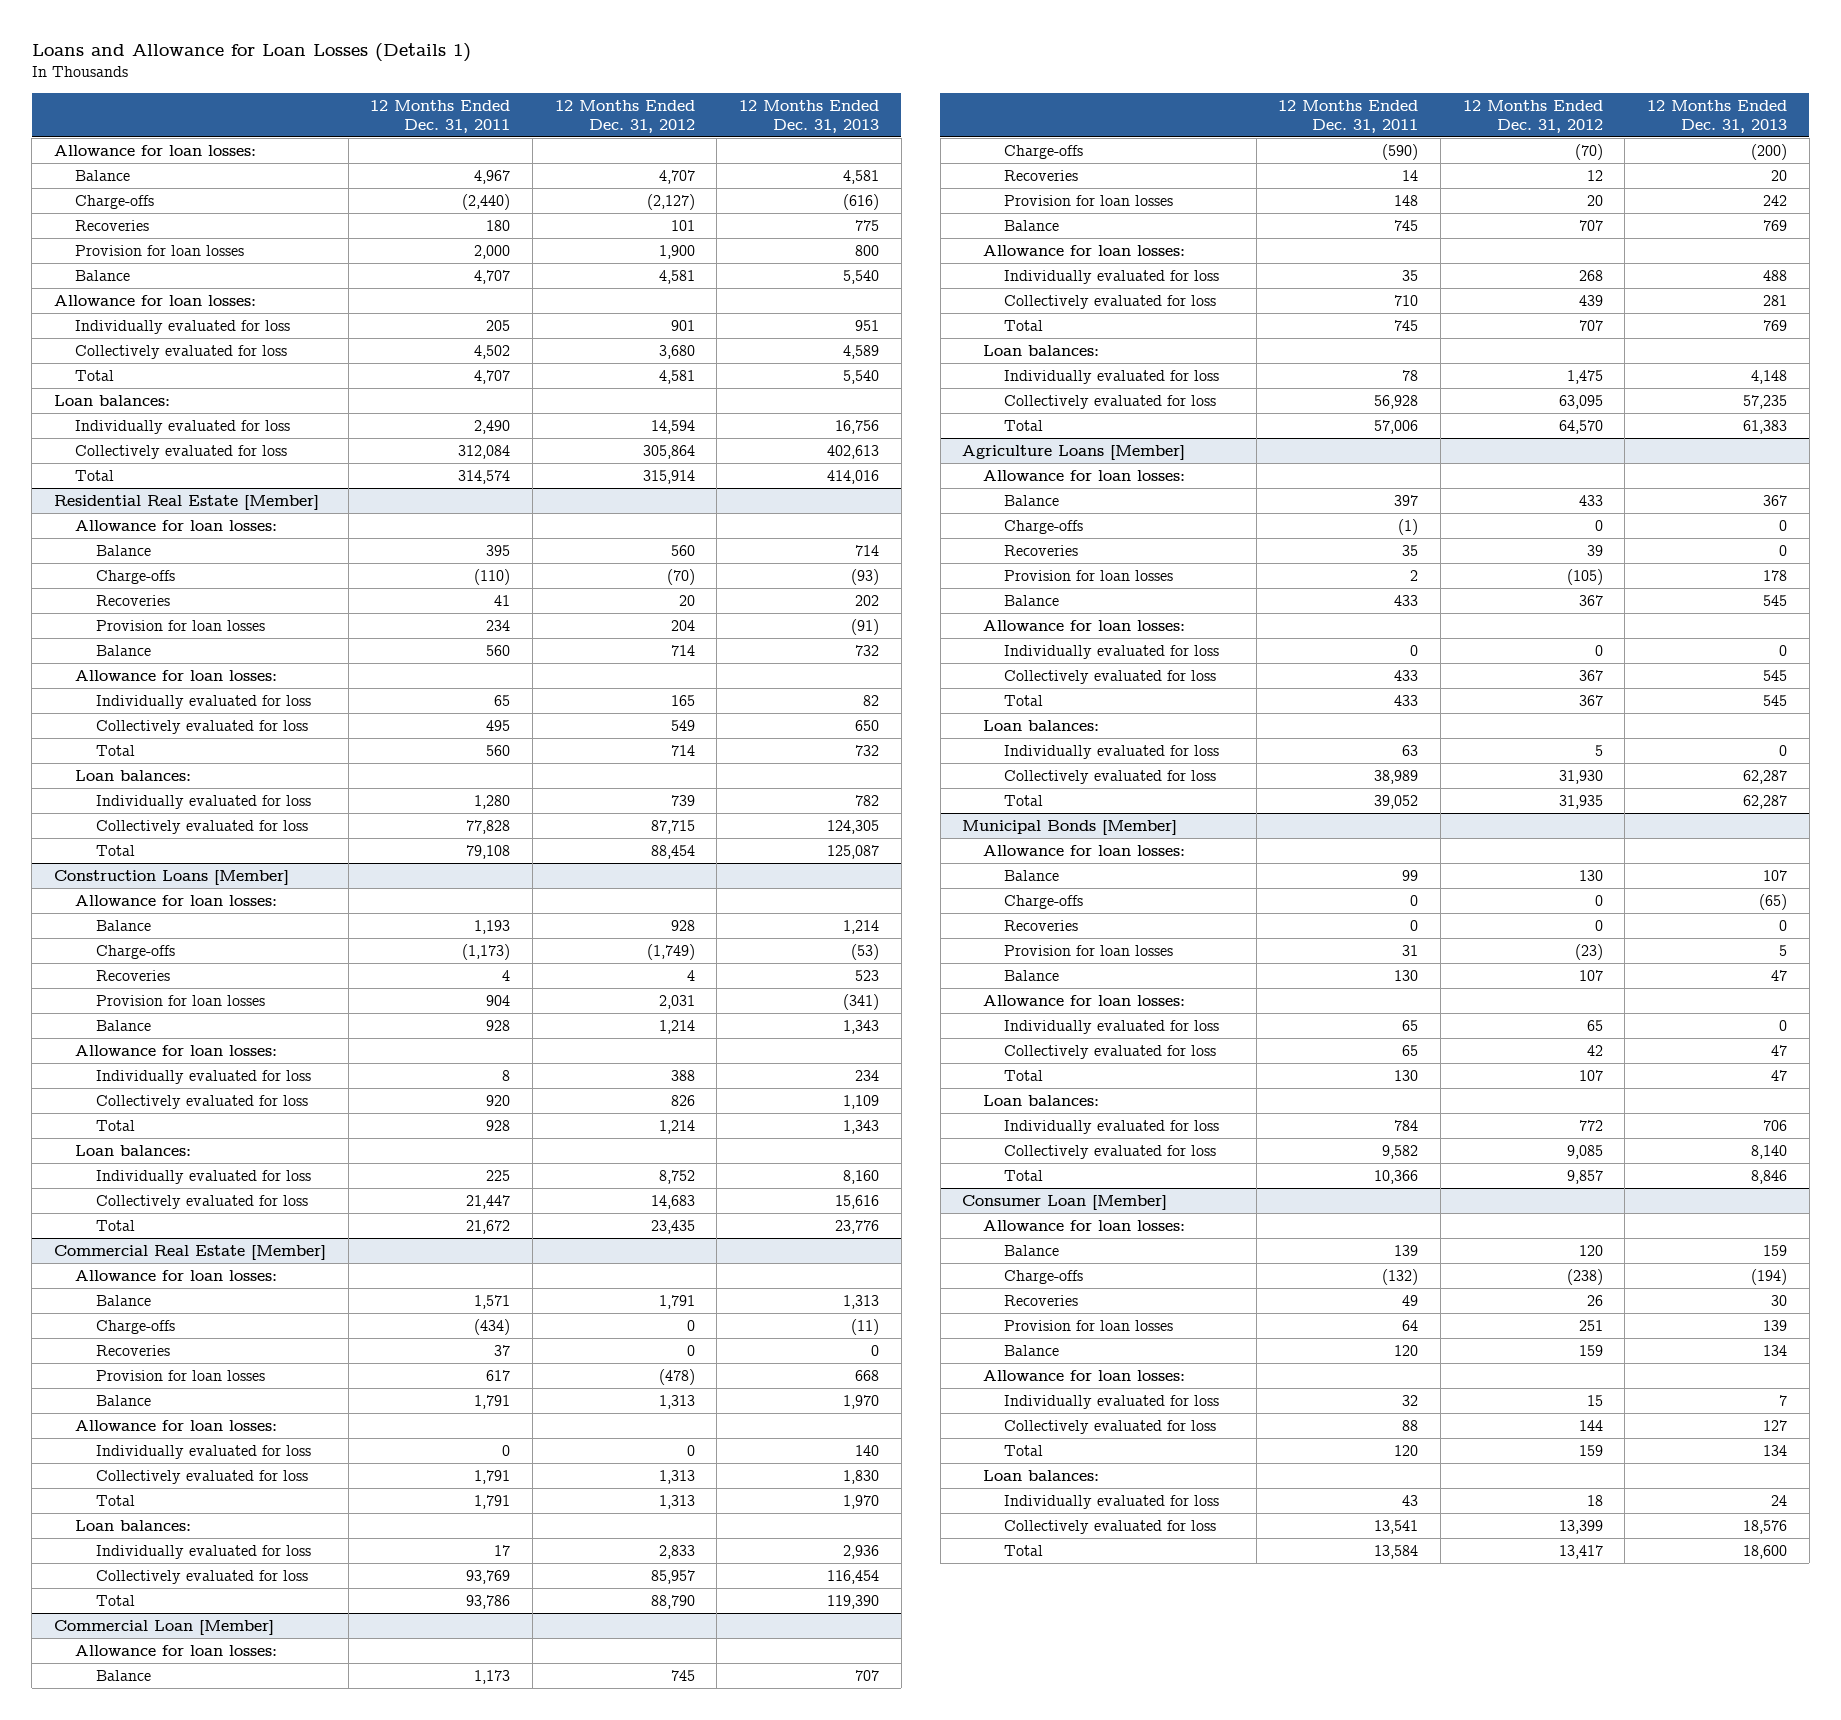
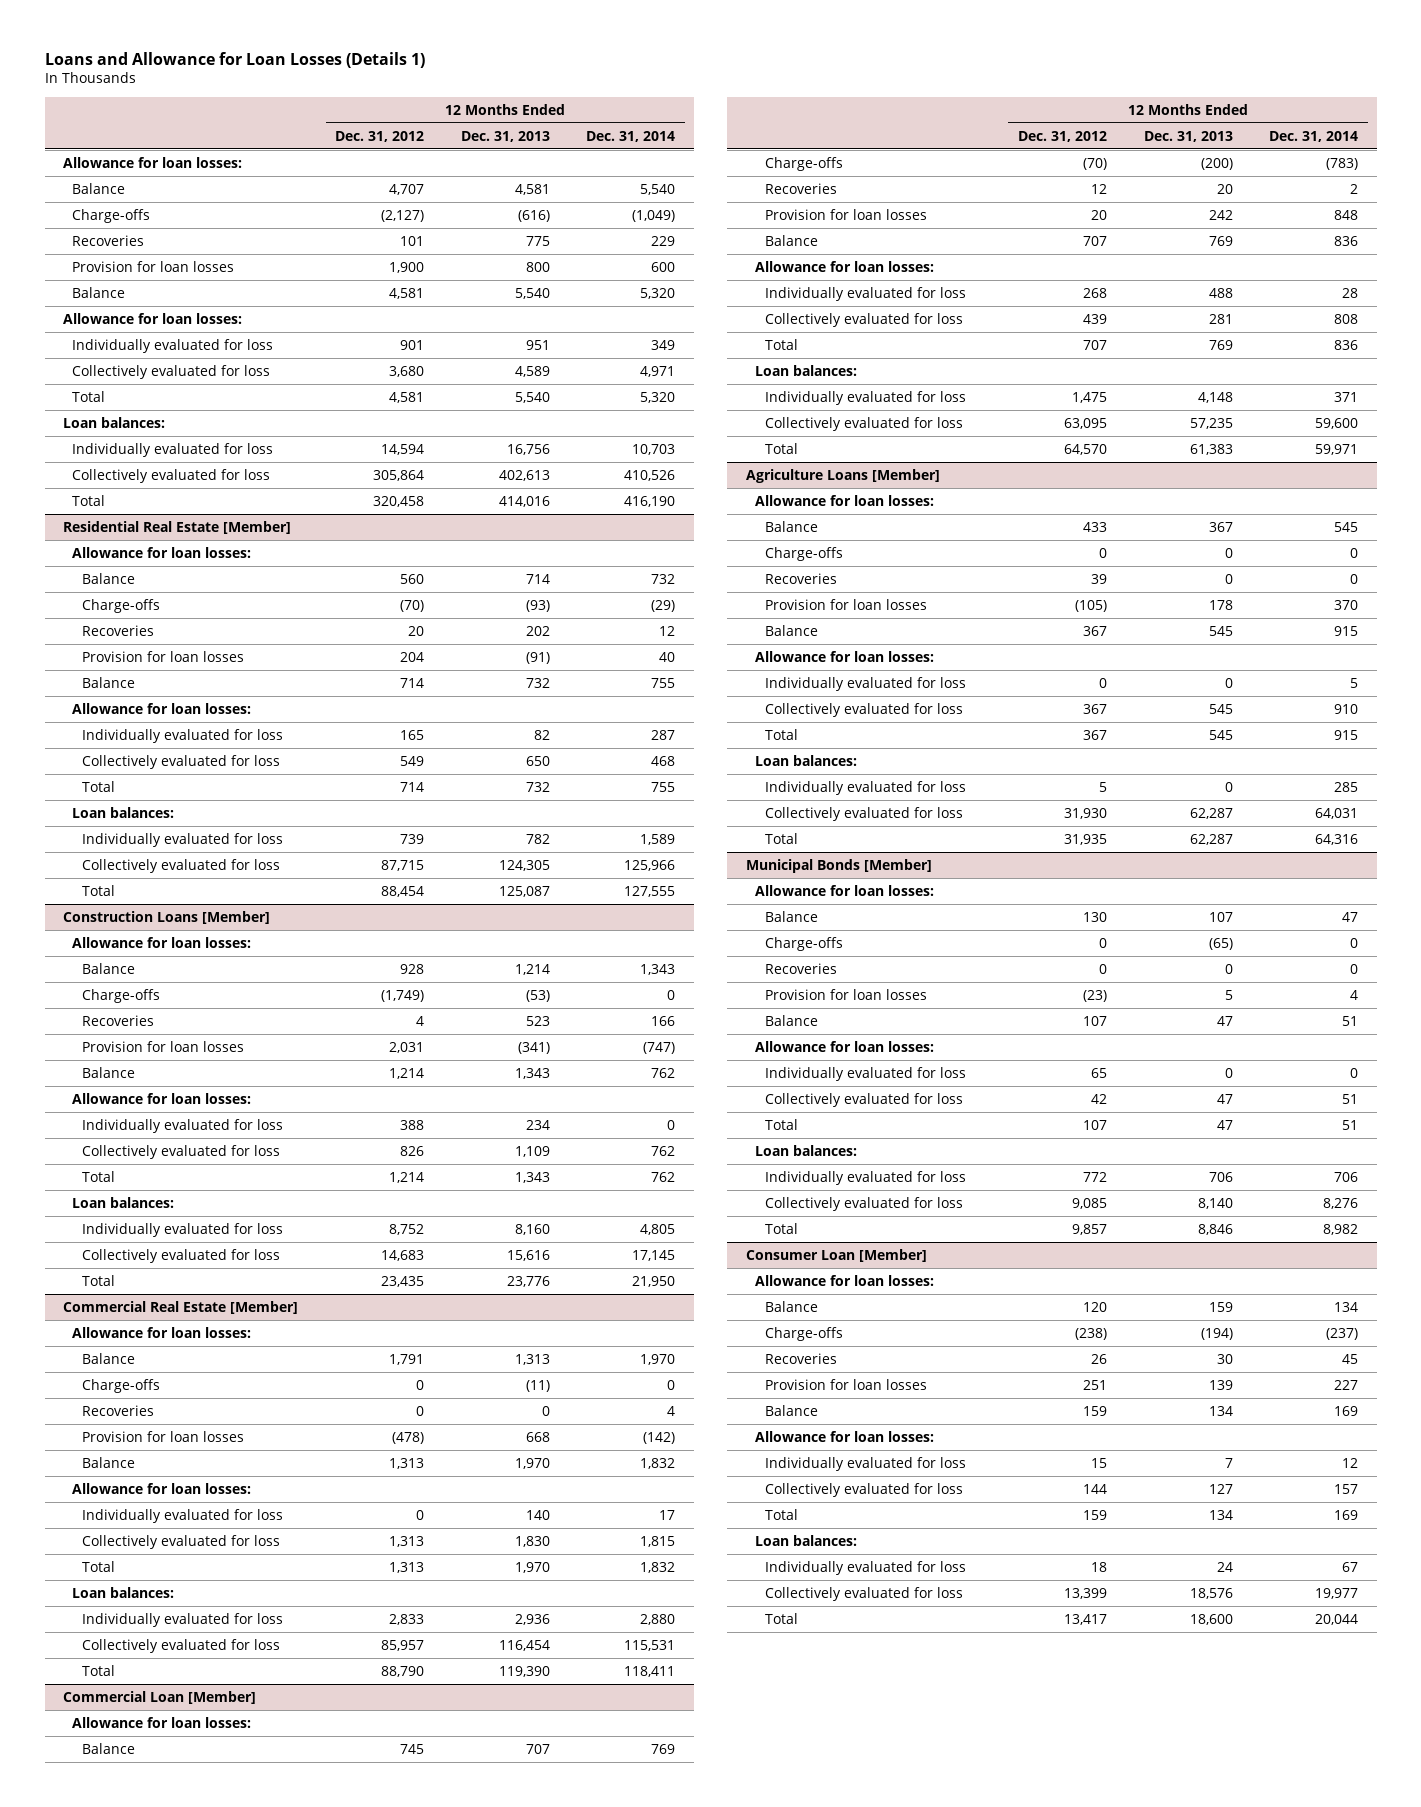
[370,99,511,133] 12 Months Ended Dec. 31, 2011 -> none
none -> [586,130,676,142] Dec. 31, 2014
[642,469,695,484] 315,914 -> [372,495,424,507] 320,458

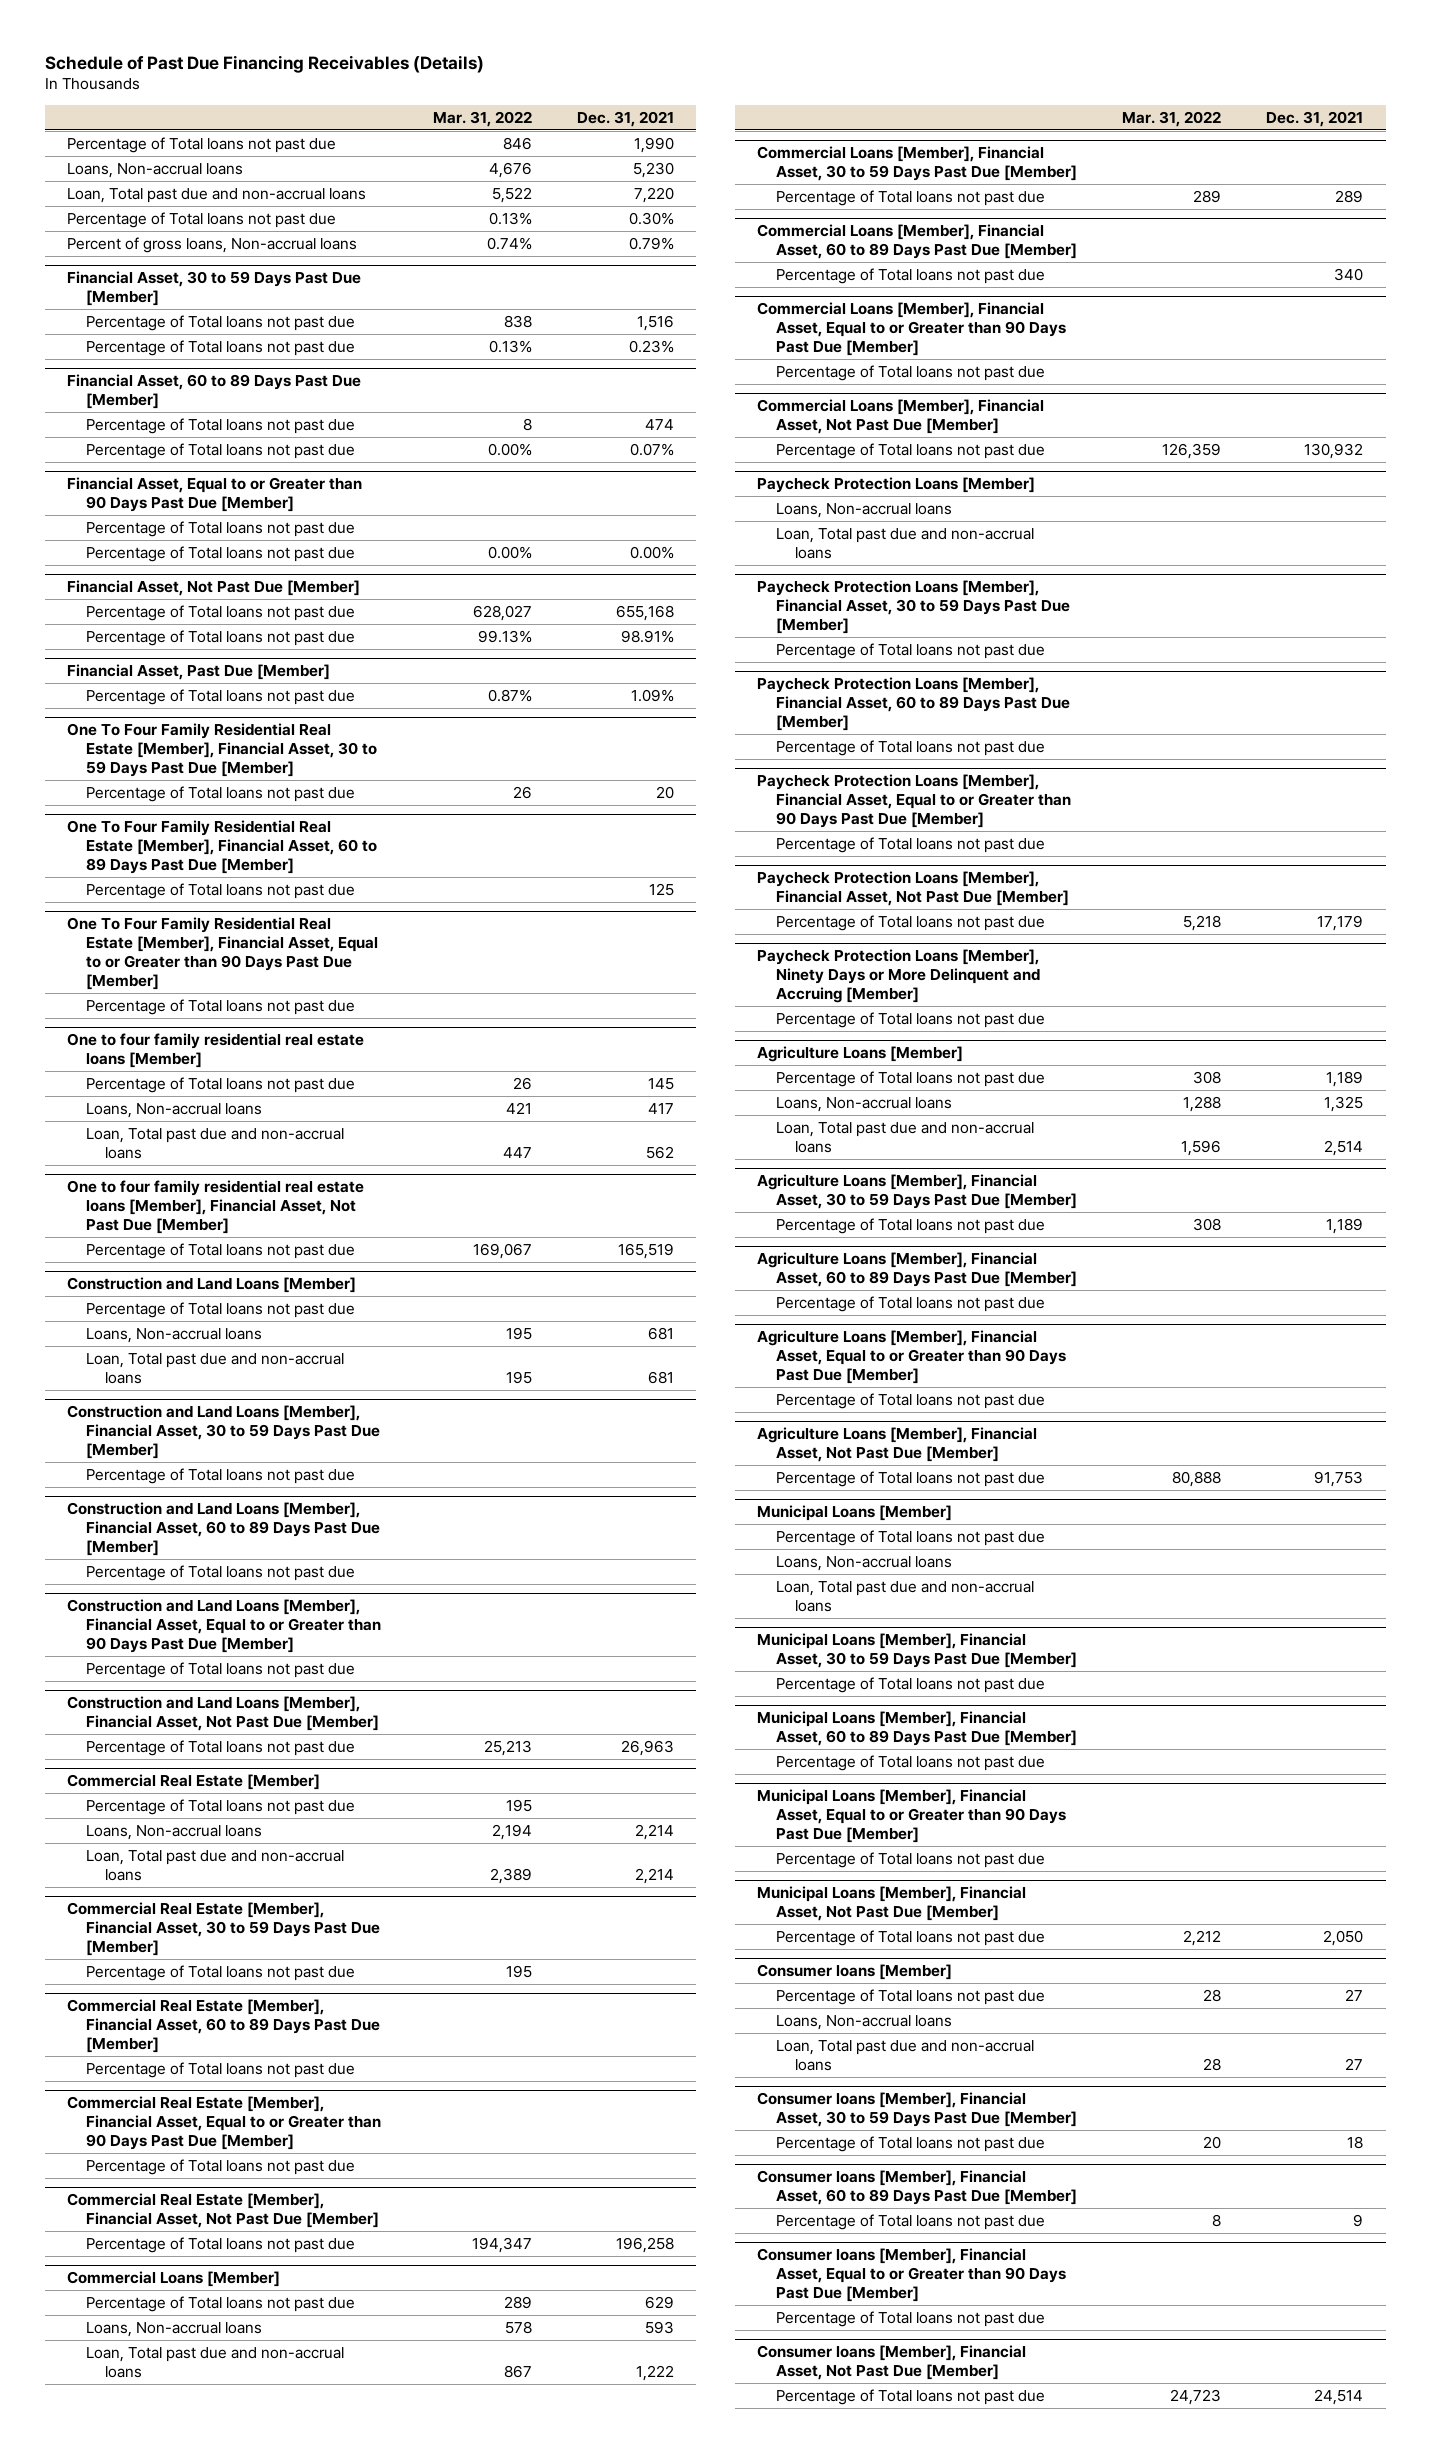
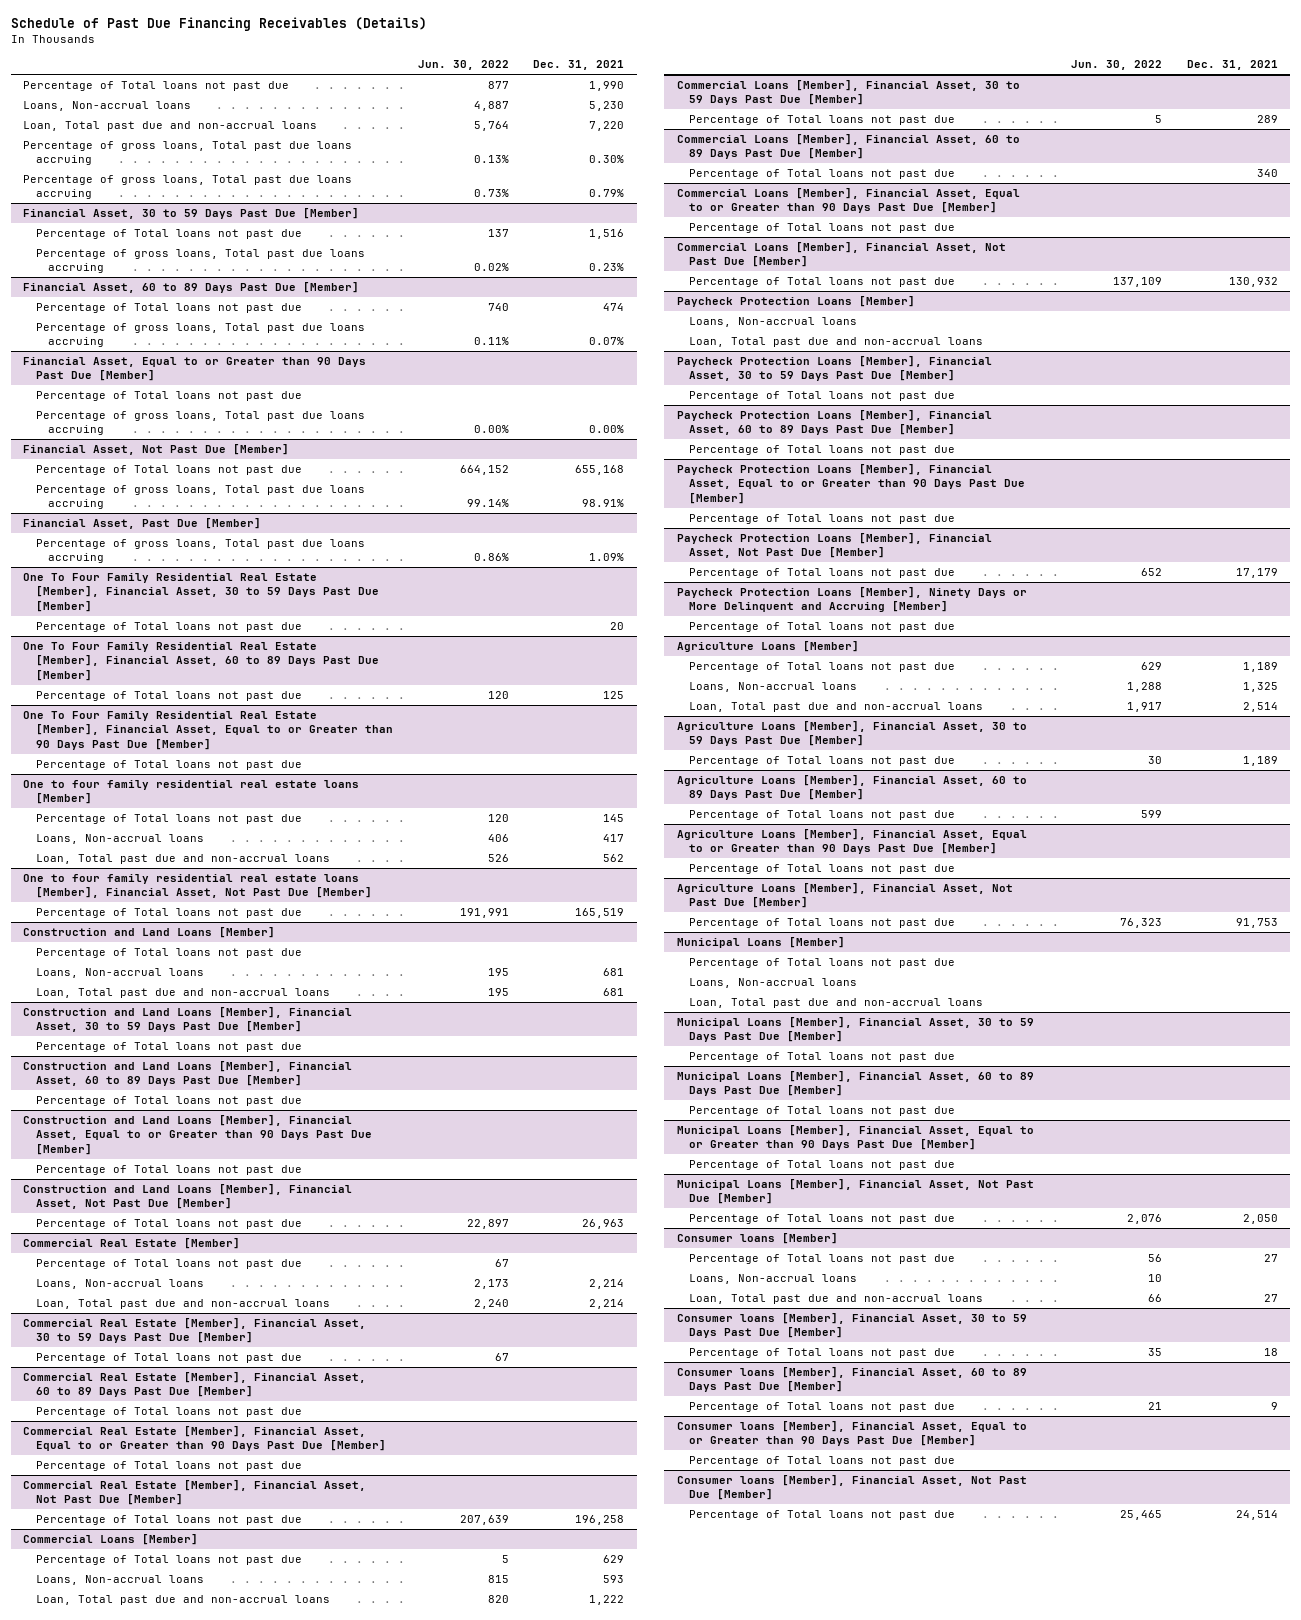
[432,110,532,127] Mar. 31, 2022 -> none
none -> [417,60,509,71] Jun. 30, 2022
[67,211,337,228] Percentage of Total loans not past due -> [23,141,353,166] Percentage of gross loans, Total past due loans accruing
[67,236,358,253] Percent of gross loans, Non-accrual loans -> [23,175,353,200] Percentage of gross loans, Total past due loans accruing
[86,339,356,356] Percentage of Total loans not past due -> [35,249,365,274] Percentage of gross loans, Total past due loans accruing
[86,442,356,459] Percentage of Total loans not past due -> [35,323,365,348] Percentage of gross loans, Total past due loans accruing
[86,545,356,562] Percentage of Total loans not past due -> [35,411,365,436] Percentage of gross loans, Total past due loans accruing
[86,629,356,646] Percentage of Total loans not past due -> [35,485,365,510] Percentage of gross loans, Total past due loans accruing
[86,688,356,705] Percentage of Total loans not past due -> [35,539,365,564] Percentage of gross loans, Total past due loans accruing

